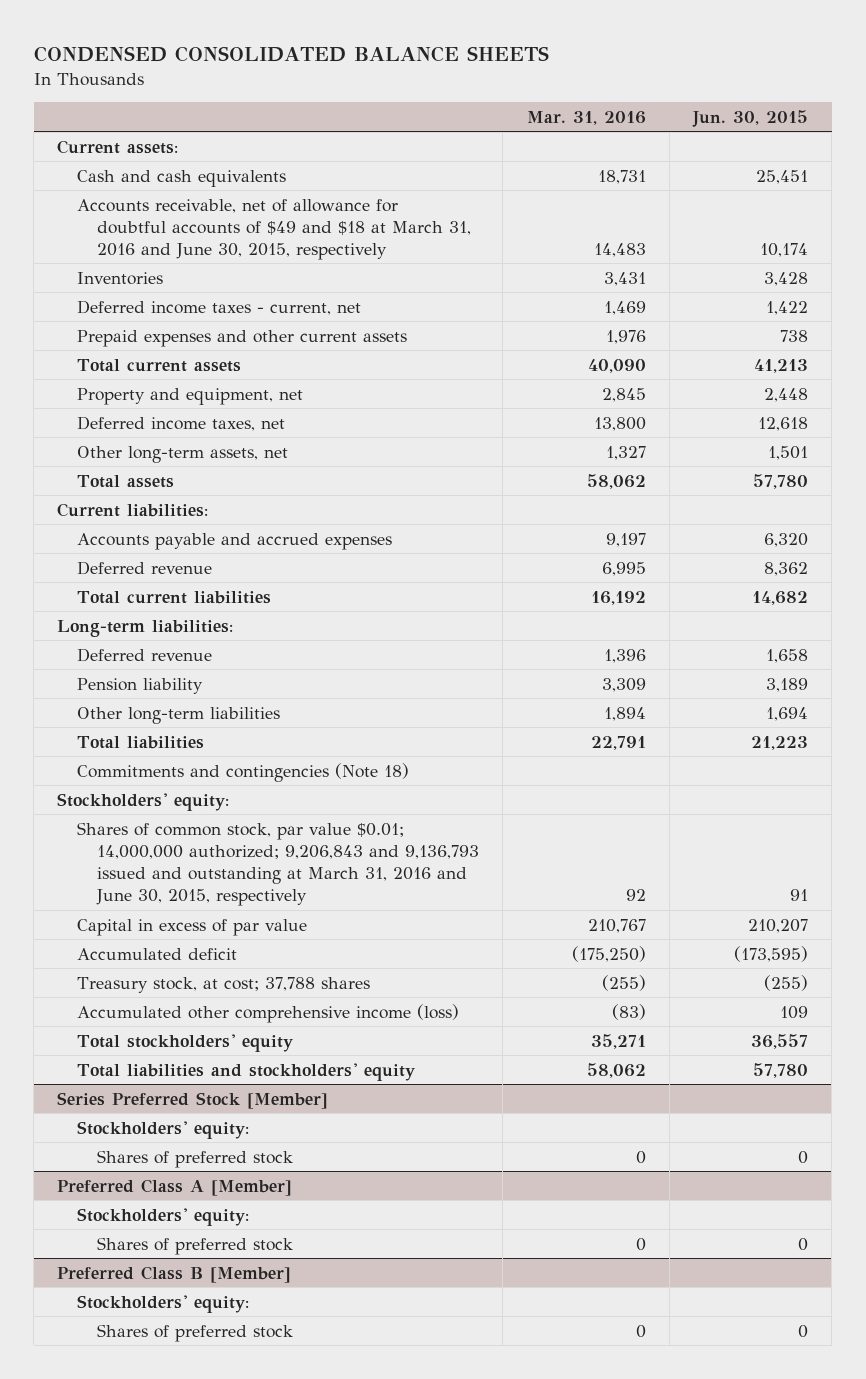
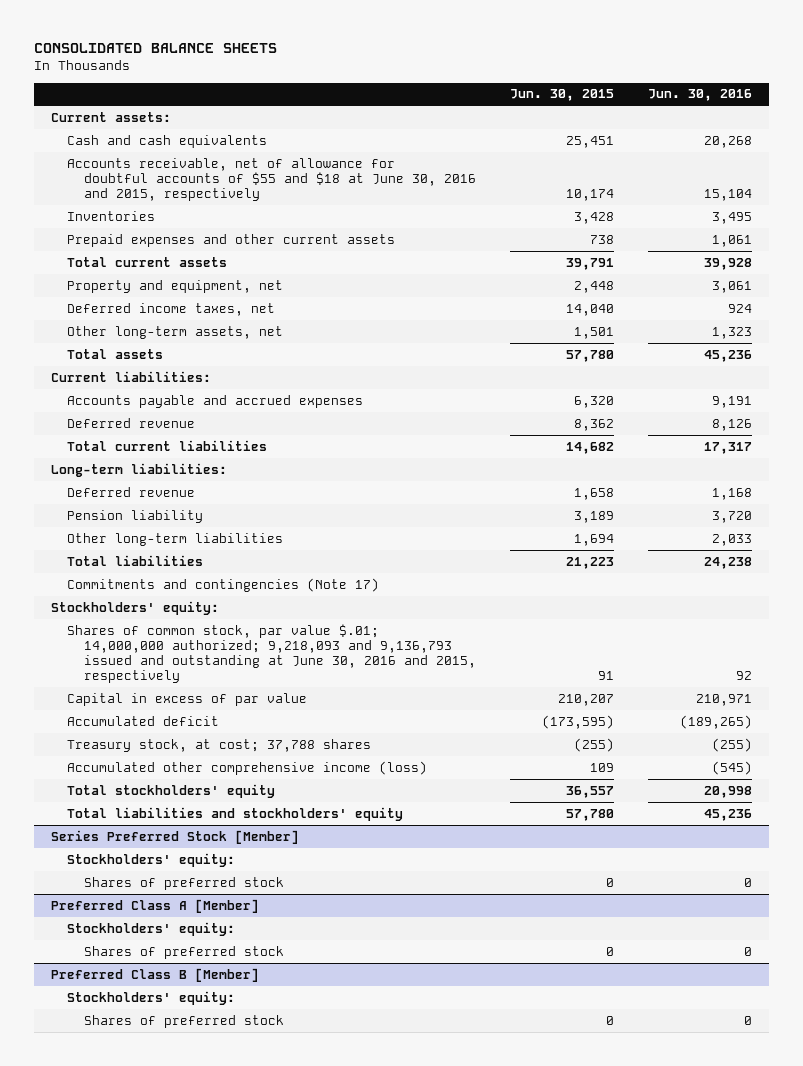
[33,45,549,62] CONDENSED CONSOLIDATED BALANCE SHEETS -> [33,43,277,54] CONSOLIDATED BALANCE SHEETS
[526,110,646,125] Mar. 31, 2016 -> none
none -> [647,89,752,102] Jun. 30, 2016
[77,198,472,261] Accounts receivable, net of allowance for doubtful accounts of $49 and $18 at March 31, 2016 and June 30, 2015, respectively -> [67,157,476,201] Accounts receivable, net of allowance for doubtful accounts of $55 and $18 at June 30, 2016 and 2015, respectively
[77,299,362,315] Deferred income taxes - current, net -> none
[754,358,809,373] 41,213 -> [565,257,614,270] 39,791
[758,416,809,431] 12,618 -> [565,303,614,316] 14,040
[77,762,410,782] Commitments and contingencies (Note 18) -> [67,577,380,592] Commitments and contingencies (Note 17)
[77,821,480,907] Shares of common stock, par value $0.01; 14,000,000 authorized; 9,206,843 and 9,136,793 issued and outstanding at March 31, 2016 and June 30, 2015, respectively -> [67,623,476,683] Shares of common stock, par value $.01; 14,000,000 authorized; 9,218,093 and 9,136,793 issued and outstanding at June 30, 2016 and 2015, respectively

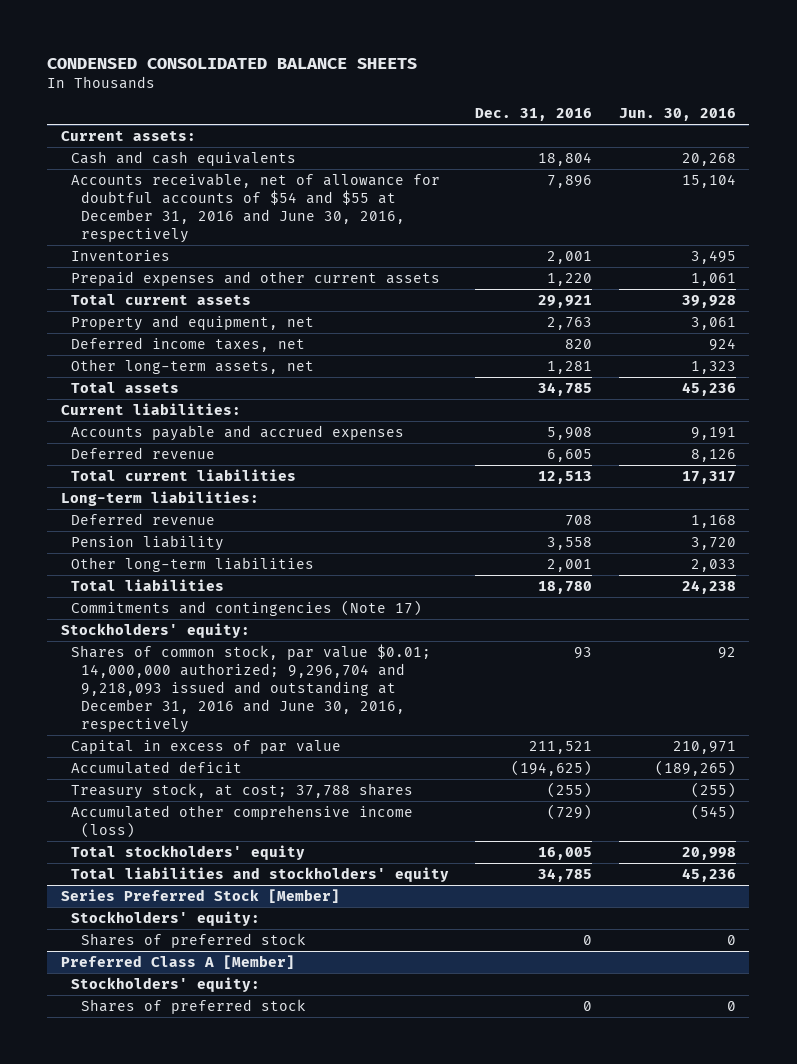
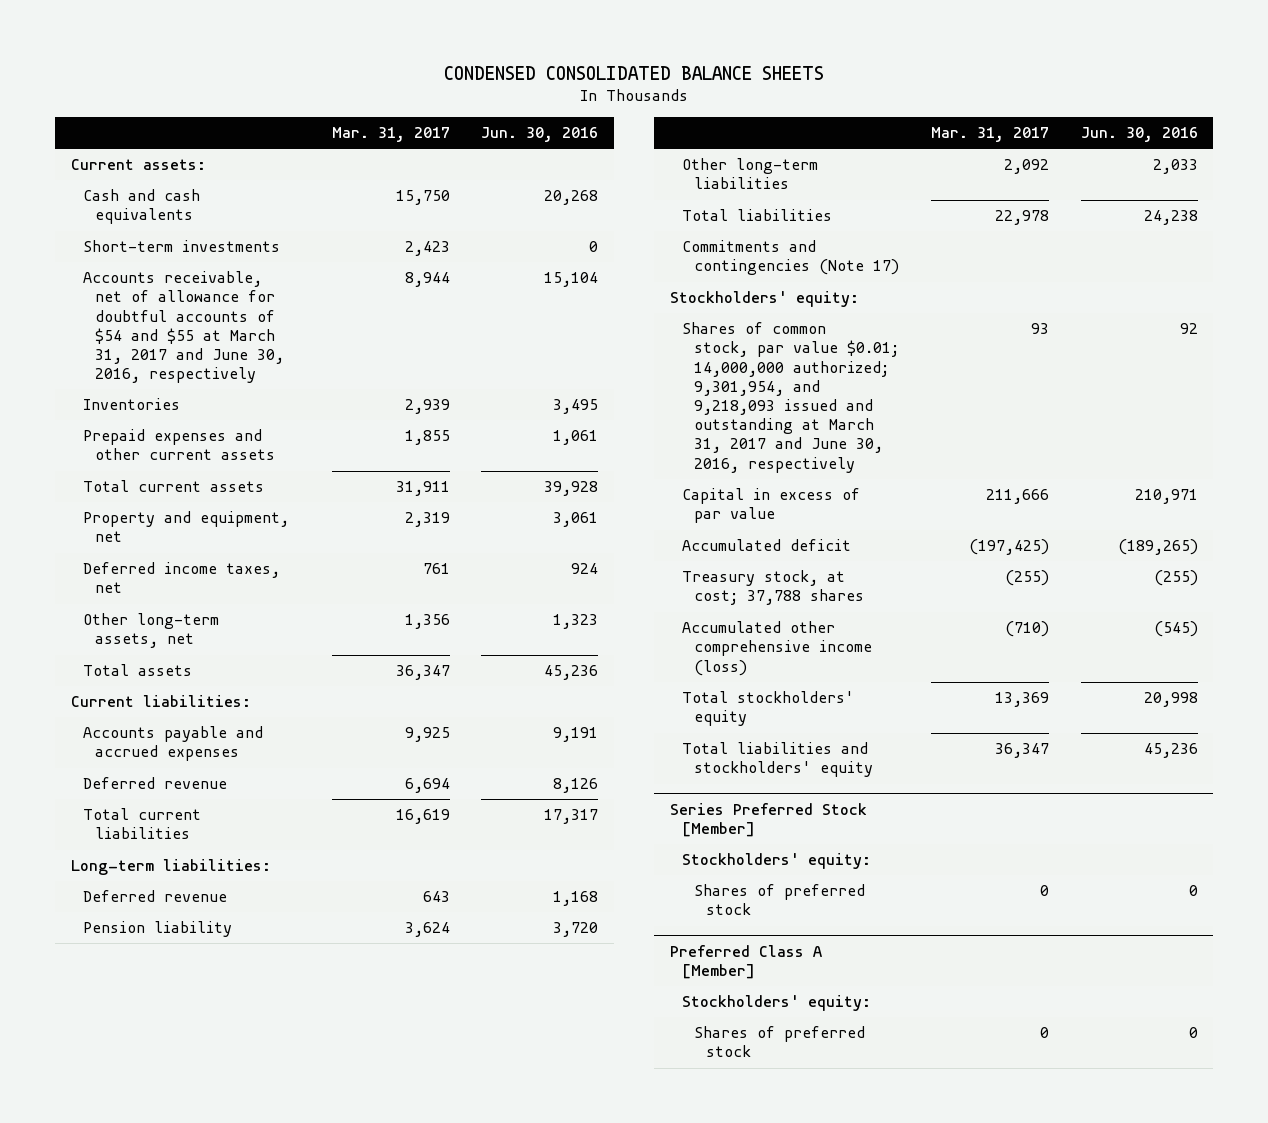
[475,108,593,122] Dec. 31, 2016 -> none
none -> [331,127,450,143] Mar. 31, 2017
none -> [82,240,280,253] Short-term investments
[70,172,440,243] Accounts receivable, net of allowance for doubtful accounts of $54 and $55 at December 31, 2016 and June 30, 2016, respectively -> [82,271,284,384] Accounts receivable, net of allowance for doubtful accounts of $54 and $55 at March 31, 2017 and June 30, 2016, respectively
[70,643,431,733] Shares of common stock, par value $0.01; 14,000,000 authorized; 9,296,704 and 9,218,093 issued and outstanding at December 31, 2016 and June 30, 2016, respectively -> [681,322,899,473] Shares of common stock, par value $0.01; 14,000,000 authorized; 9,301,954, and 9,218,093 issued and outstanding at March 31, 2017 and June 30, 2016, respectively

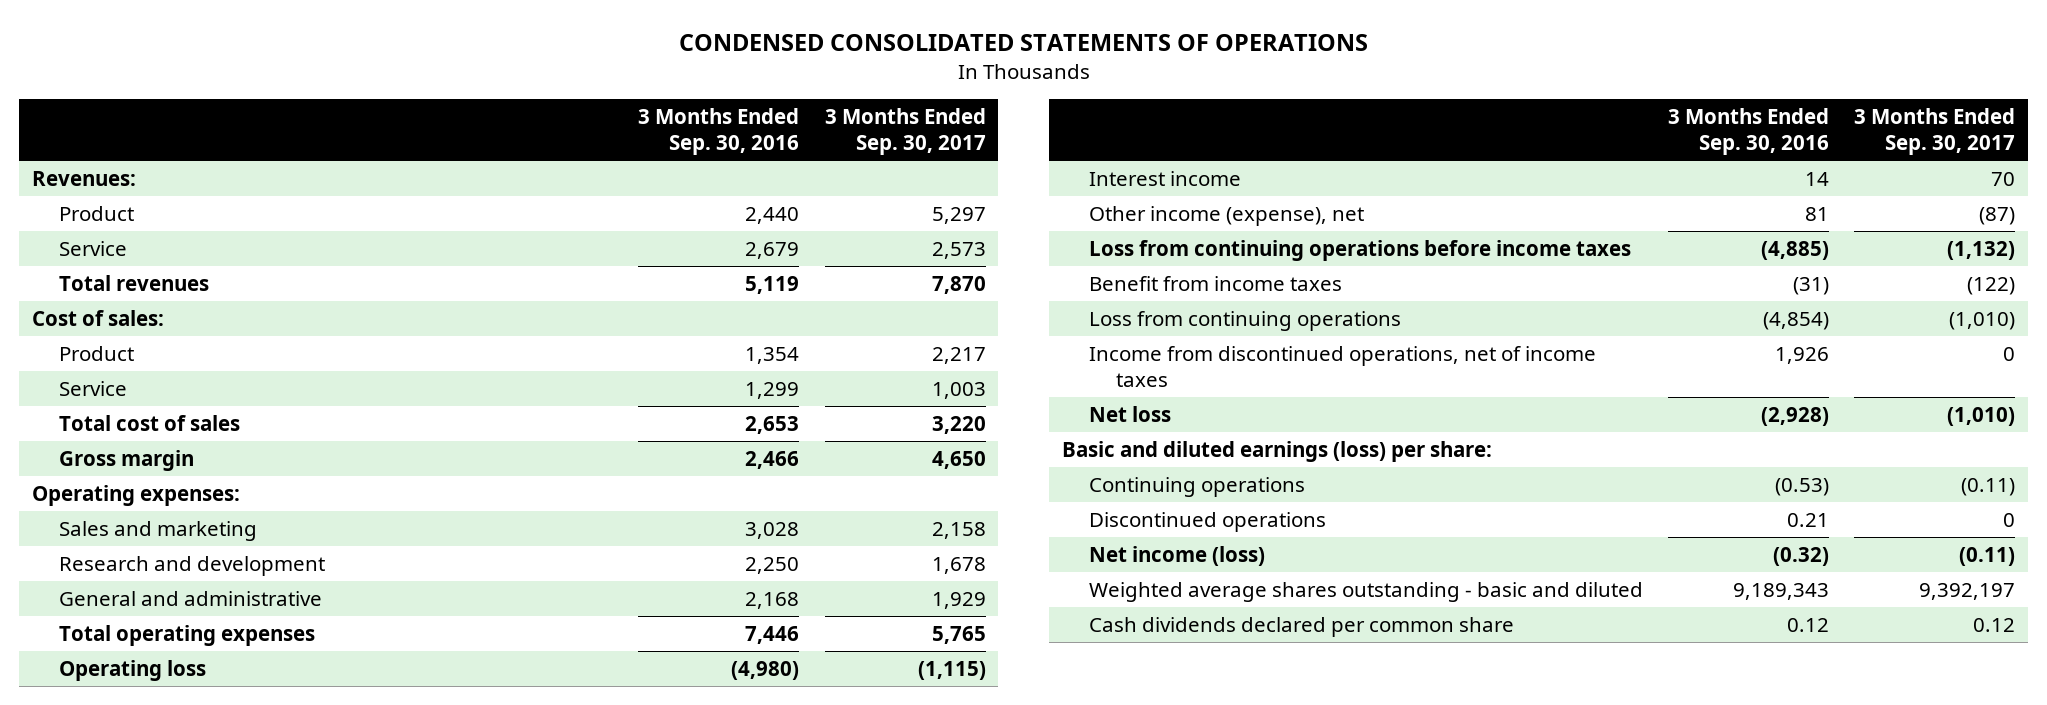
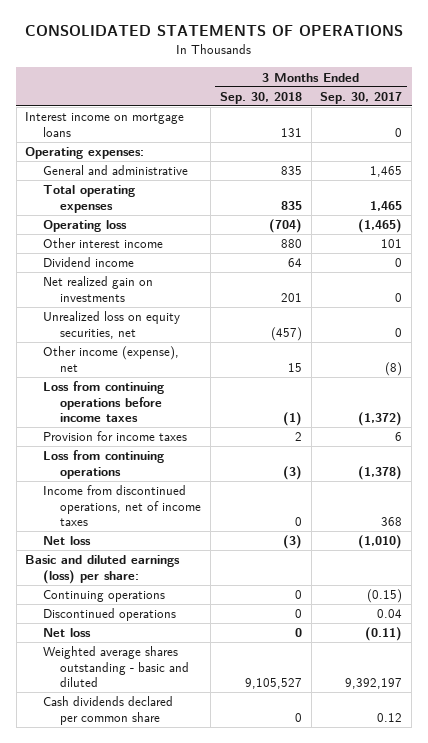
[678,33,1368,51] CONDENSED CONSOLIDATED STATEMENTS OF OPERATIONS -> [24,25,403,37] CONSOLIDATED STATEMENTS OF OPERATIONS
[638,107,800,156] 3 Months Ended Sep. 30, 2016 -> none
none -> [219,91,302,104] Sep. 30, 2018
[31,170,136,186] Revenues: -> none
[58,205,134,221] Product -> none
[58,240,127,256] Service -> none
[58,274,209,291] Total revenues -> none
[31,309,164,326] Cost of sales: -> none
[58,345,134,361] Product -> none
[58,380,127,396] Service -> none
[58,414,240,431] Total cost of sales -> none
[58,449,194,471] Gross margin -> none
none -> [25,112,185,137] Interest income on mortgage loans
[58,520,257,541] Sales and marketing -> none
[58,555,325,576] Research and development -> none
[931,591,986,609] 1,929 -> [370,166,403,178] 1,465
[931,625,986,644] 5,765 -> [370,200,403,211] 1,465
[917,660,986,680] (1,115) -> [358,219,403,234] (1,465)
[1088,170,1241,186] Interest income -> [42,238,163,249] Other interest income
[1991,171,2016,186] 70 -> [381,239,403,249] 101
none -> [42,257,134,268] Dividend income
none -> [42,276,153,302] Net realized gain on investments
none -> [42,311,180,339] Unrealized loss on equity securities, net
[1979,206,2016,225] (87) -> [385,361,403,376] (8)
[1947,240,2016,260] (1,132) -> [358,412,403,427] (1,372)
[1088,275,1342,291] Benefit from income taxes -> [42,431,187,442] Provision for income taxes
[1967,276,2016,295] (122) -> [395,432,403,442] 6
[1949,311,2016,330] (1,010) -> [358,465,403,480] (1,378)
[2003,346,2016,361] 0 -> [381,517,403,527] 368
[1961,477,2016,496] (0.11) -> [367,589,403,604] (0.15)
[2003,512,2016,527] 0 -> [377,609,403,619] 0.04
[1088,545,1265,566] Net income (loss) -> [42,628,91,638] Net loss

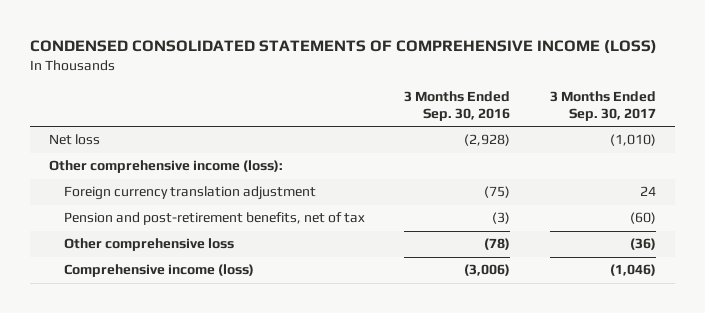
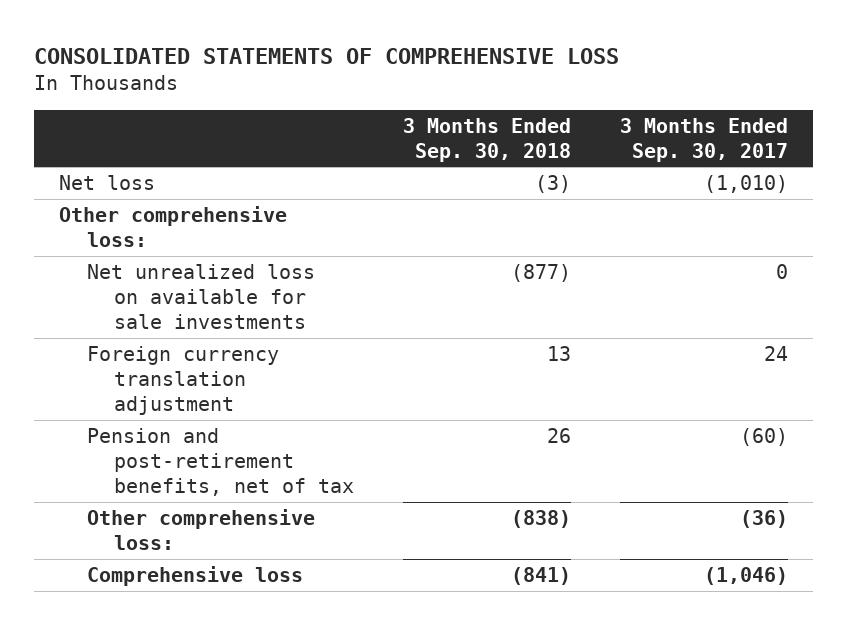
[29,40,657,55] CONDENSED CONSOLIDATED STATEMENTS OF COMPREHENSIVE INCOME (LOSS) -> [34,48,620,65] CONSOLIDATED STATEMENTS OF COMPREHENSIVE LOSS
[404,91,511,121] 3 Months Ended Sep. 30, 2016 -> none
none -> [403,117,572,162] 3 Months Ended Sep. 30, 2018
[49,160,284,174] Other comprehensive income (loss): -> [58,205,287,247] Other comprehensive loss:
none -> [86,263,315,329] Net unrealized loss on available for sale investments
[63,238,234,252] Other comprehensive loss -> [86,508,315,550] Other comprehensive loss:
[63,264,254,278] Comprehensive income (loss) -> [86,565,303,586] Comprehensive loss

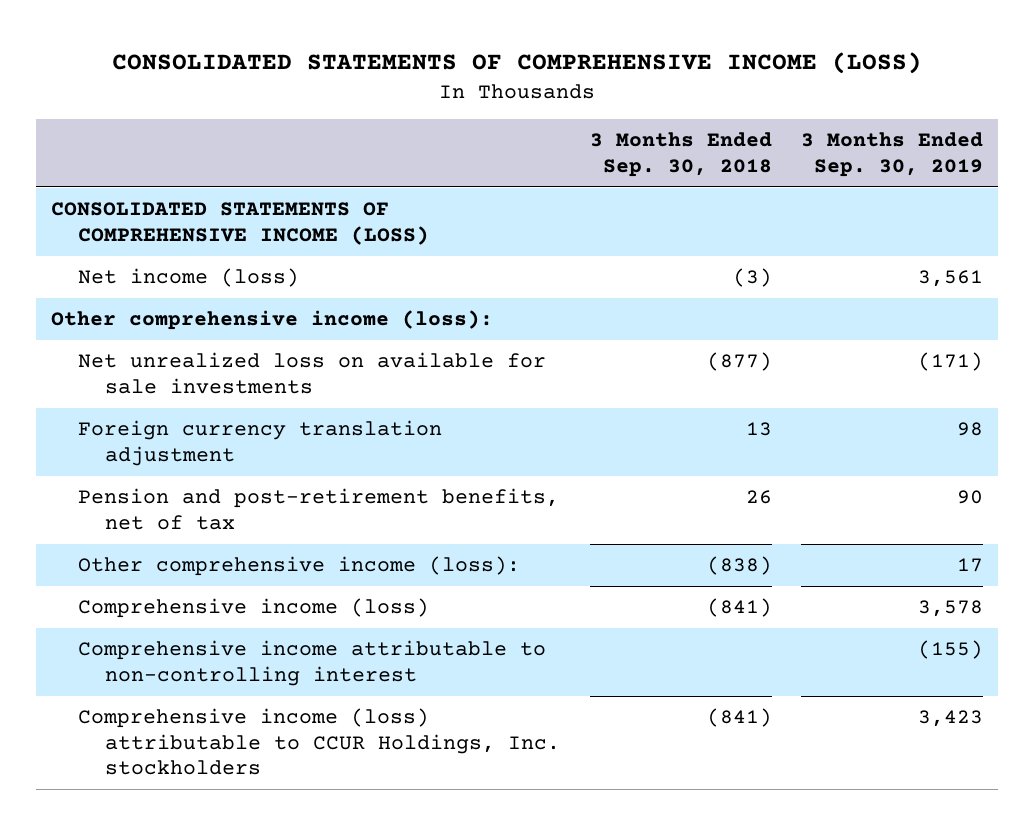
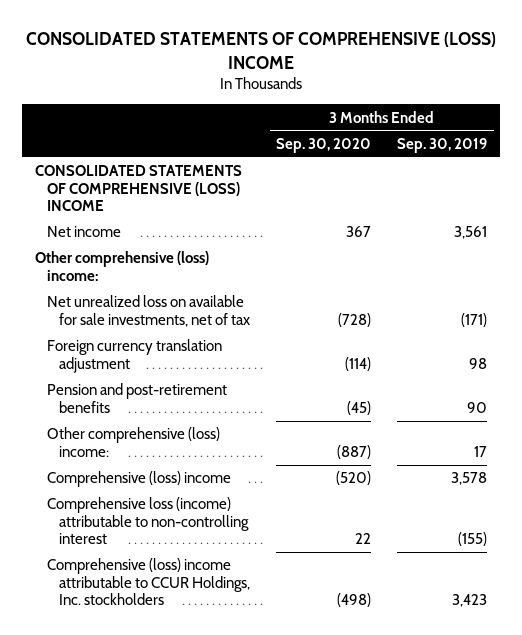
[112,51,923,74] CONSOLIDATED STATEMENTS OF COMPREHENSIVE INCOME (LOSS) -> [26,32,497,69] CONSOLIDATED STATEMENTS OF COMPREHENSIVE (LOSS) INCOME
[589,132,772,177] 3 Months Ended Sep. 30, 2018 -> none
none -> [276,137,372,153] Sep. 30, 2020
[50,202,429,245] CONSOLIDATED STATEMENTS OF COMPREHENSIVE INCOME (LOSS) -> [35,165,243,212] CONSOLIDATED STATEMENTS OF COMPREHENSIVE (LOSS) INCOME
[77,268,299,288] Net income (loss) -> [47,226,122,238] Net income
[50,310,493,331] Other comprehensive income (loss): -> [35,251,210,281] Other comprehensive (loss) income:
[77,352,546,394] Net unrealized loss on available for sale investments -> [47,295,251,327] Net unrealized loss on available for sale investments, net of tax
[77,488,559,530] Pension and post-retirement benefits, net of tax -> [47,383,228,413] Pension and post-retirement benefits
[77,556,520,577] Other comprehensive income (loss): -> [47,427,221,457] Other comprehensive (loss) income:
[77,598,429,619] Comprehensive income (loss) -> [47,471,232,488] Comprehensive (loss) income
[77,640,546,686] Comprehensive income attributable to non-controlling interest -> [47,497,250,545] Comprehensive loss (income) attributable to non-controlling interest
[77,708,560,776] Comprehensive income (loss) attributable to CCUR Holdings, Inc. stockholders -> [47,558,251,606] Comprehensive (loss) income attributable to CCUR Holdings, Inc. stockholders

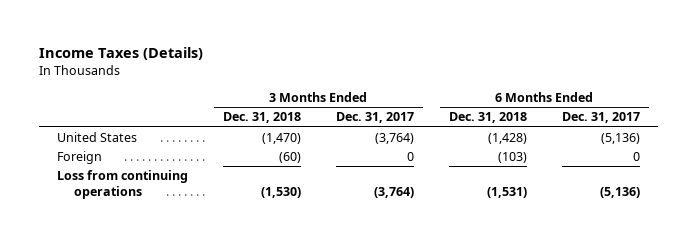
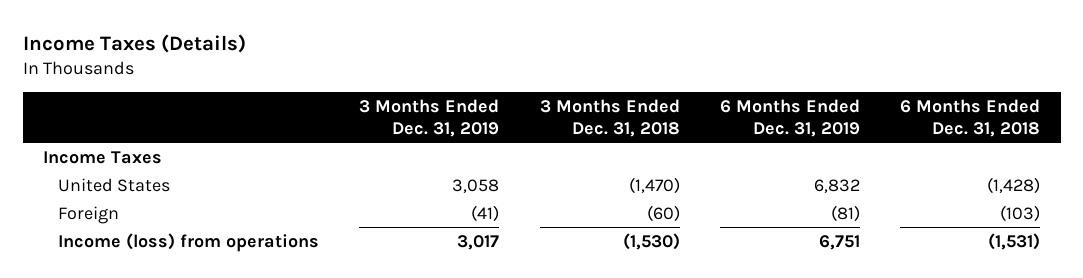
[335,112,414,124] Dec. 31, 2017 -> none
[562,112,641,124] Dec. 31, 2017 -> none
none -> [359,98,500,137] 3 Months Ended Dec. 31, 2019
none -> [720,98,861,137] 6 Months Ended Dec. 31, 2019
none -> [42,150,162,164] Income Taxes
[56,170,188,200] Loss from continuing operations -> [58,232,320,252] Income (loss) from operations

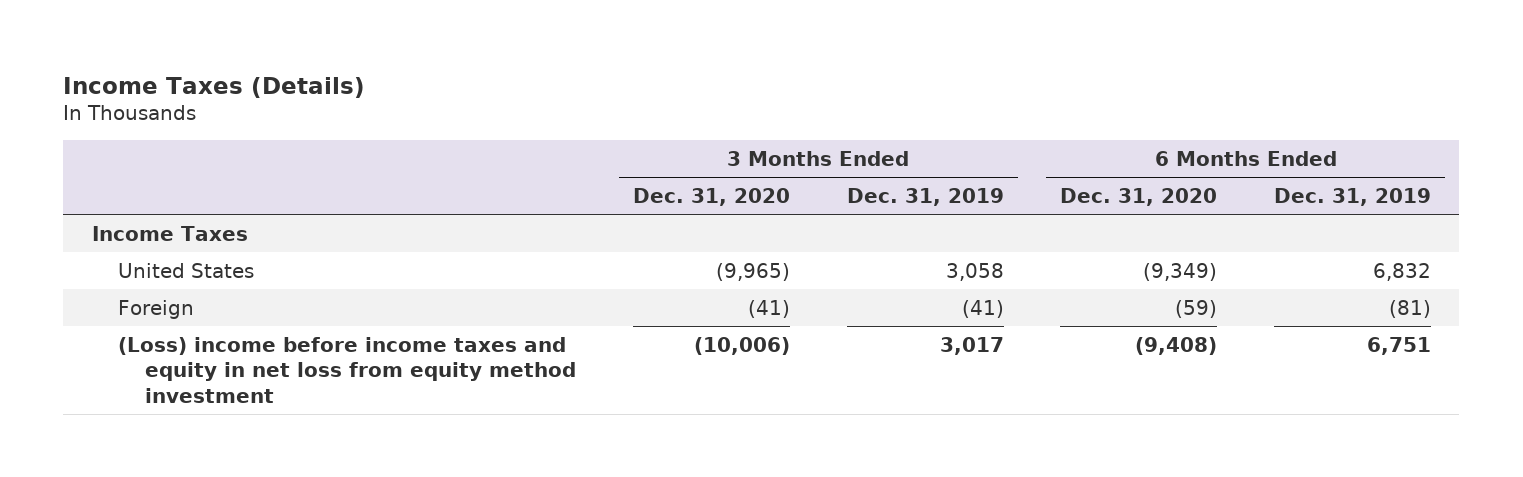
[539,98,680,137] 3 Months Ended Dec. 31, 2018 -> none
[900,98,1041,137] 6 Months Ended Dec. 31, 2018 -> none
none -> [632,187,790,206] Dec. 31, 2020
none -> [1060,187,1218,206] Dec. 31, 2020
[58,232,320,252] Income (loss) from operations -> [118,336,577,403] (Loss) income before income taxes and equity in net loss from equity method investment

